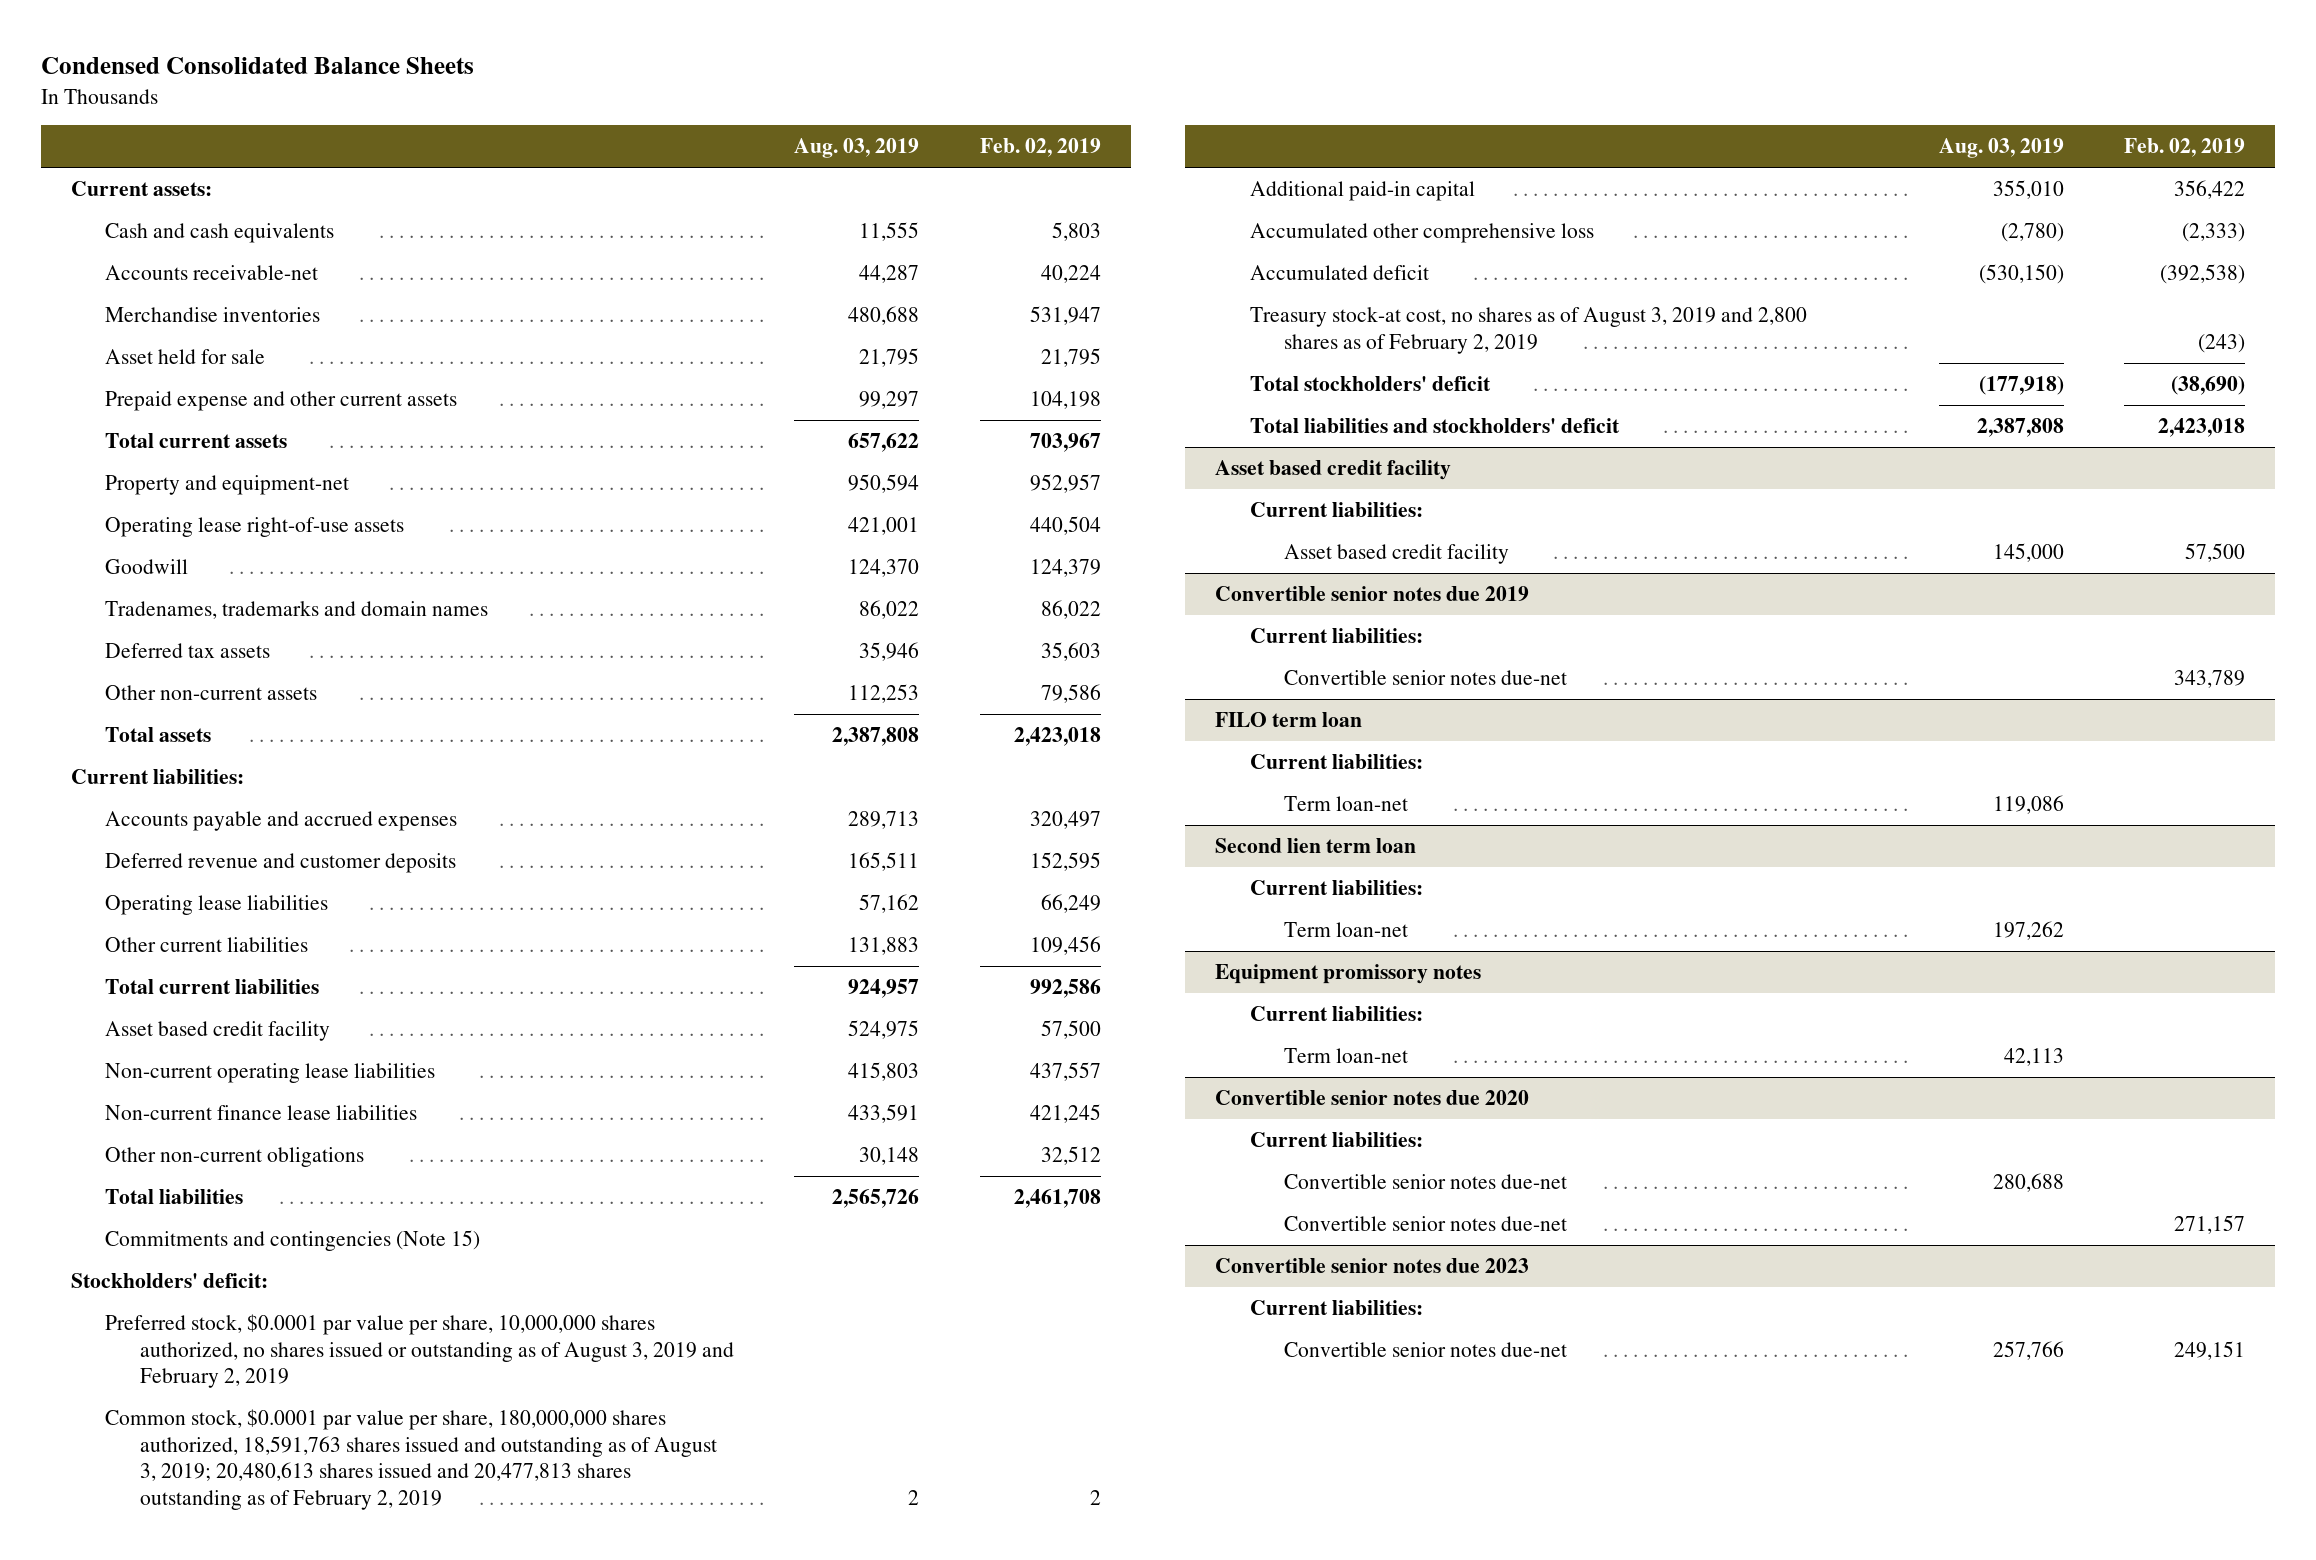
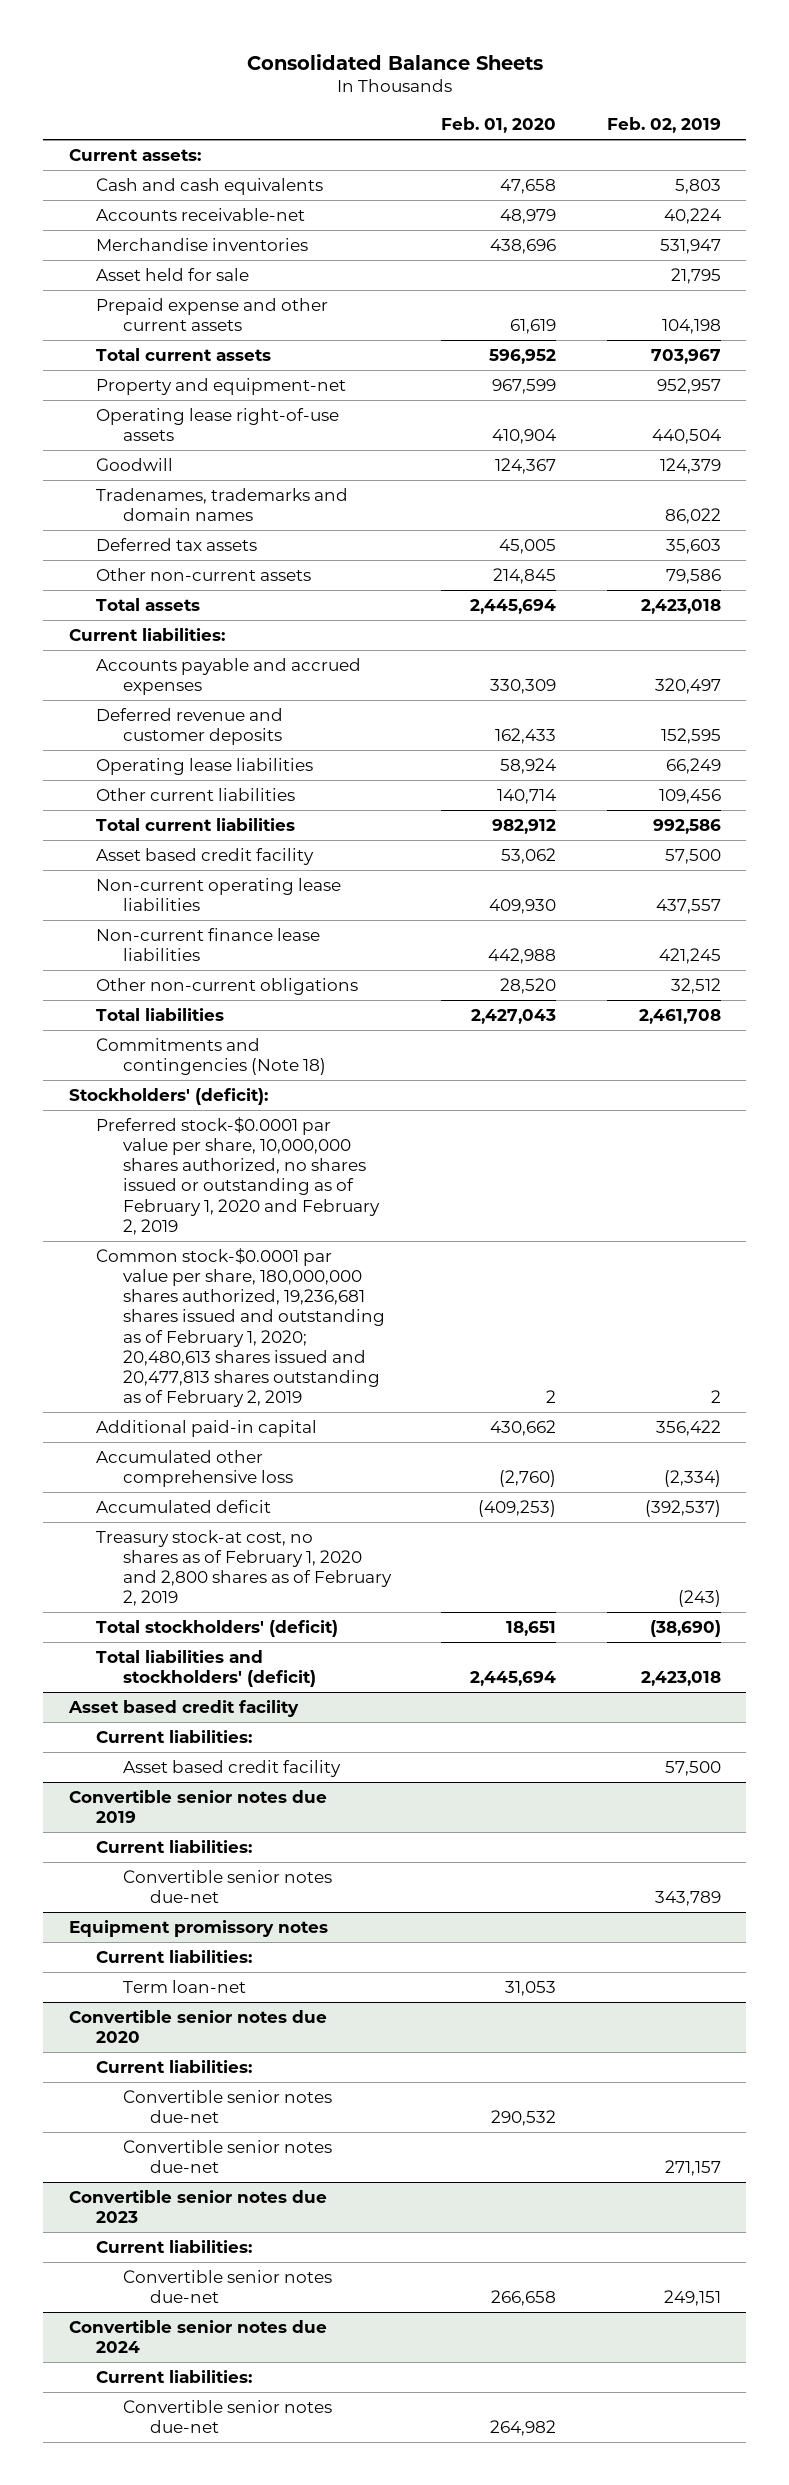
[40,57,474,75] Condensed Consolidated Balance Sheets -> [246,53,543,70] Consolidated Balance Sheets
[794,138,920,159] Aug. 03, 2019 -> none
none -> [441,117,557,134] Feb. 01, 2020
[105,1230,481,1252] Commitments and contingencies (Note 15) -> [95,1037,326,1076] Commitments and contingencies (Note 18)
[70,1273,268,1289] Stockholders' deficit: -> [68,1087,268,1105] Stockholders' (deficit):
[105,1314,734,1389] Preferred stock, $0.0001 par value per share, 10,000,000 shares authorized, no shares issued or outstanding as of August 3, 2019 and February 2, 2019 -> [95,1116,380,1235] Preferred stock-$0.0001 par value per share, 10,000,000 shares authorized, no shares issued or outstanding as of February 1, 2020 and February 2, 2019
[105,1409,717,1511] Common stock, $0.0001 par value per share, 180,000,000 shares authorized, 18,591,763 shares issued and outstanding as of August 3, 2019; 20,480,613 shares issued and 20,477,813 shares outstanding as of February 2, 2019 -> [95,1247,385,1408] Common stock-$0.0001 par value per share, 180,000,000 shares authorized, 19,236,681 shares issued and outstanding as of February 1, 2020; 20,480,613 shares issued and 20,477,813 shares outstanding as of February 2, 2019
[2182,223,2246,243] (2,333) -> [663,1470,721,1488] (2,334)
[2160,264,2246,285] (392,538) -> [644,1499,721,1517] (392,537)
[1249,307,1807,354] Treasury stock-at cost, no shares as of August 3, 2019 and 2,800 shares as of February 2, 2019 -> [95,1529,392,1607] Treasury stock-at cost, no shares as of February 1, 2020 and 2,800 shares as of February 2, 2019
[1249,376,1491,392] Total stockholders' deficit -> [95,1619,338,1637] Total stockholders' (deficit)
[1249,418,1620,434] Total liabilities and stockholders' deficit -> [95,1649,316,1688] Total liabilities and stockholders' (deficit)
[1215,712,1363,728] FILO term loan -> none
[1249,754,1423,770] Current liabilities: -> none
[1284,796,1409,812] Term loan-net -> none
[1215,838,1417,854] Second lien term loan -> none
[1249,880,1423,896] Current liabilities: -> none
[1284,922,1409,938] Term loan-net -> none
none -> [68,2319,327,2354] Convertible senior notes due 2024
none -> [95,2369,252,2383] Current liabilities:
none -> [122,2399,332,2434] Convertible senior notes due-net

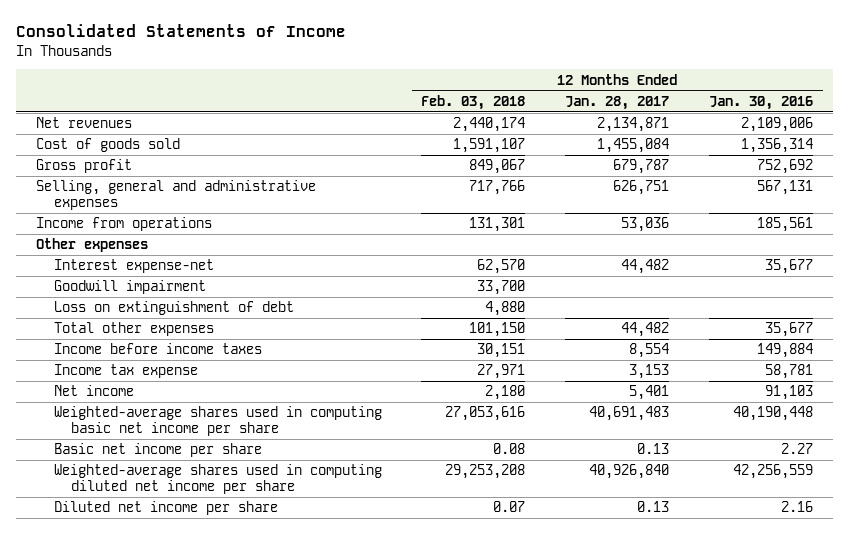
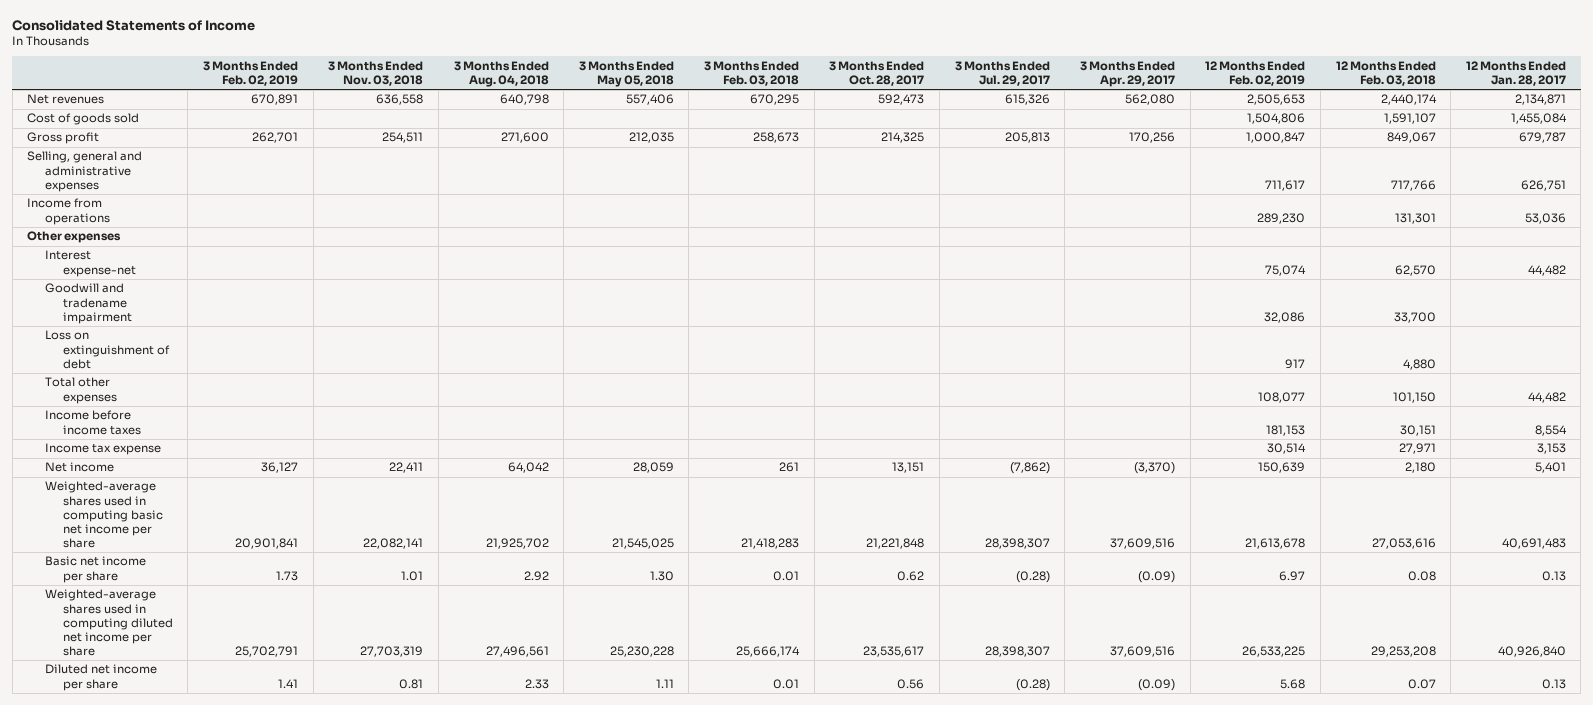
[708,95,813,110] Jan. 30, 2016 -> none
none -> [203,60,299,87] 3 Months Ended Feb. 02, 2019
none -> [328,60,424,87] 3 Months Ended Nov. 03, 2018
none -> [453,60,549,88] 3 Months Ended Aug. 04, 2018
none -> [578,60,674,88] 3 Months Ended May 05, 2018
none -> [704,60,800,87] 3 Months Ended Feb. 03, 2018
none -> [829,60,925,87] 3 Months Ended Oct. 28, 2017
none -> [954,60,1050,87] 3 Months Ended Jul. 29, 2017
none -> [1079,60,1175,88] 3 Months Ended Apr. 29, 2017
none -> [1205,60,1306,87] 12 Months Ended Feb. 02, 2019
[53,280,206,295] Goodwill impairment -> [45,283,132,324] Goodwill and tradename impairment

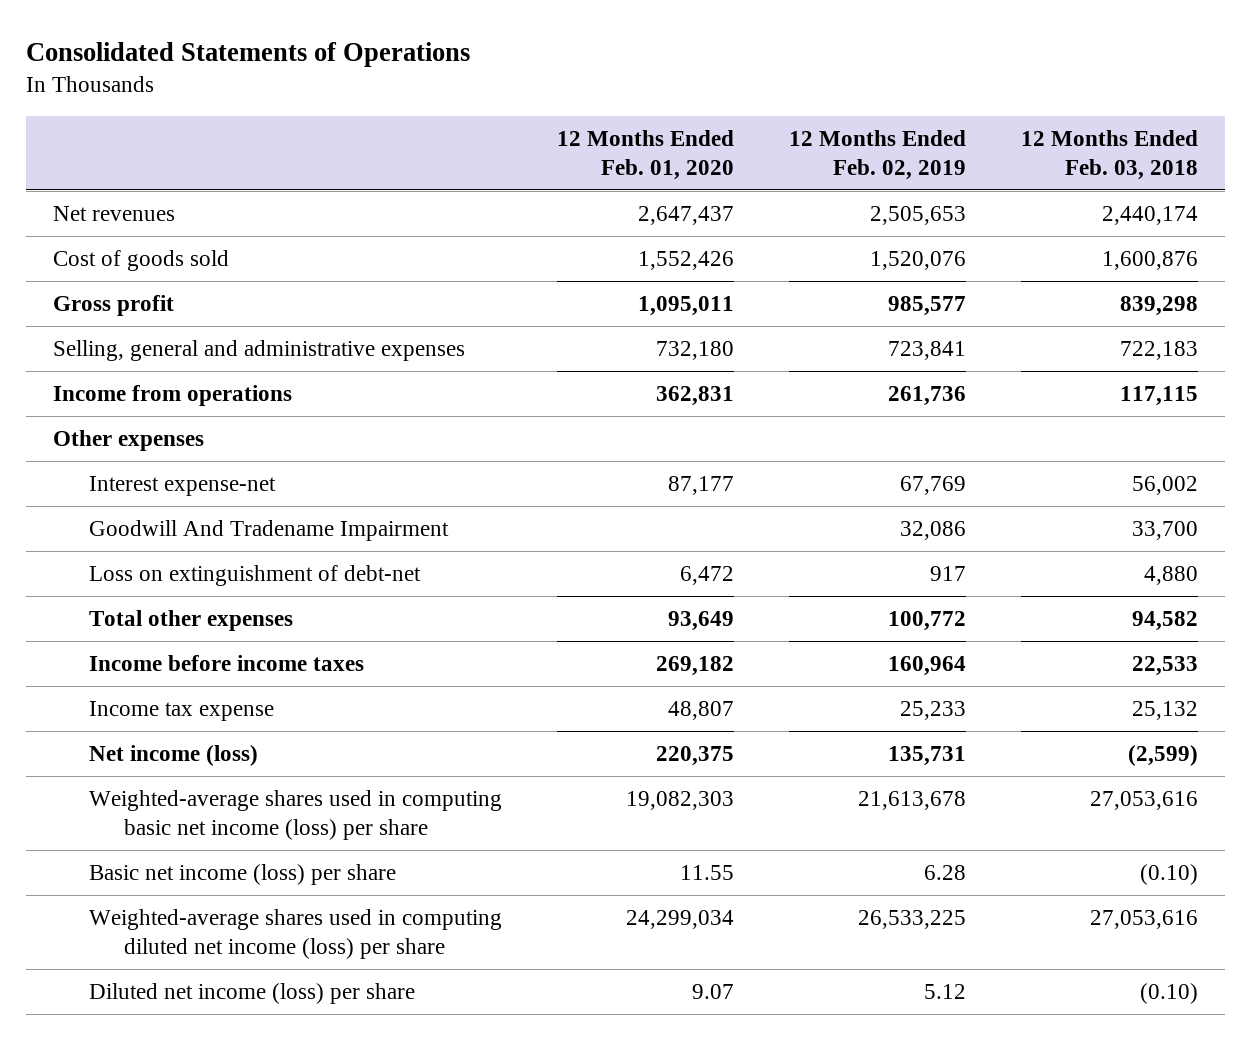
[12,19,256,31] Consolidated Statements of Income -> [25,42,470,68] Consolidated Statements of Operations
[203,60,299,87] 3 Months Ended Feb. 02, 2019 -> none
[328,60,424,87] 3 Months Ended Nov. 03, 2018 -> none
[453,60,549,88] 3 Months Ended Aug. 04, 2018 -> none
[578,60,674,88] 3 Months Ended May 05, 2018 -> none
[704,60,800,87] 3 Months Ended Feb. 03, 2018 -> none
[829,60,925,87] 3 Months Ended Oct. 28, 2017 -> none
[954,60,1050,87] 3 Months Ended Jul. 29, 2017 -> none
[1079,60,1175,88] 3 Months Ended Apr. 29, 2017 -> none
[1465,60,1566,87] 12 Months Ended Jan. 28, 2017 -> none
none -> [556,129,734,180] 12 Months Ended Feb. 01, 2020
[1247,113,1306,125] 1,504,806 -> [869,251,966,271] 1,520,076
[1383,113,1436,125] 1,591,107 -> [1101,251,1198,271] 1,600,876
[1246,132,1306,144] 1,000,847 -> [887,296,966,317] 985,577
[1386,132,1436,144] 849,067 -> [1119,296,1198,317] 839,298
[1265,179,1306,191] 711,617 -> [887,341,966,361] 723,841
[1390,179,1436,191] 717,766 -> [1119,341,1198,361] 722,183
[1257,212,1306,224] 289,230 -> [887,386,966,407] 261,736
[1394,212,1436,224] 131,301 -> [1119,386,1198,407] 117,115
[1265,264,1307,276] 75,074 -> [899,476,966,496] 67,769
[1394,264,1436,276] 62,570 -> [1131,476,1198,496] 56,002
[45,283,132,324] Goodwill and tradename impairment -> [88,520,449,542] Goodwill And Tradename Impairment
[45,330,170,369] Loss on extinguishment of debt -> [88,565,421,587] Loss on extinguishment of debt-net
[1258,391,1306,403] 108,077 -> [887,611,966,632] 100,772
[1392,391,1436,403] 101,150 -> [1131,611,1198,632] 94,582
[1266,424,1306,436] 181,153 -> [887,656,966,677] 160,964
[1399,424,1436,436] 30,151 -> [1131,656,1198,677] 22,533
[1267,443,1307,455] 30,514 -> [899,701,966,721] 25,233
[1398,443,1436,455] 27,971 -> [1131,701,1198,721] 25,132
[45,462,115,473] Net income -> [88,745,258,767] Net income (loss)
[1258,462,1306,474] 150,639 -> [887,746,966,767] 135,731
[1404,462,1436,474] 2,180 -> [1127,745,1198,767] (2,599)
[45,481,163,549] Weighted-average shares used in computing basic net income per share -> [88,790,502,841] Weighted-average shares used in computing basic net income (loss) per share
[45,556,147,583] Basic net income per share -> [88,864,396,886] Basic net income (loss) per share
[1279,570,1306,581] 6.97 -> [923,865,966,881] 6.28
[1407,570,1436,581] 0.08 -> [1139,864,1198,886] (0.10)
[45,589,173,657] Weighted-average shares used in computing diluted net income per share -> [88,909,502,960] Weighted-average shares used in computing diluted net income (loss) per share
[1370,646,1436,658] 29,253,208 -> [1089,910,1198,930] 27,053,616
[45,664,158,691] Diluted net income per share -> [88,983,415,1005] Diluted net income (loss) per share
[1280,678,1306,689] 5.68 -> [923,984,966,1000] 5.12
[1407,678,1436,689] 0.07 -> [1139,983,1198,1005] (0.10)

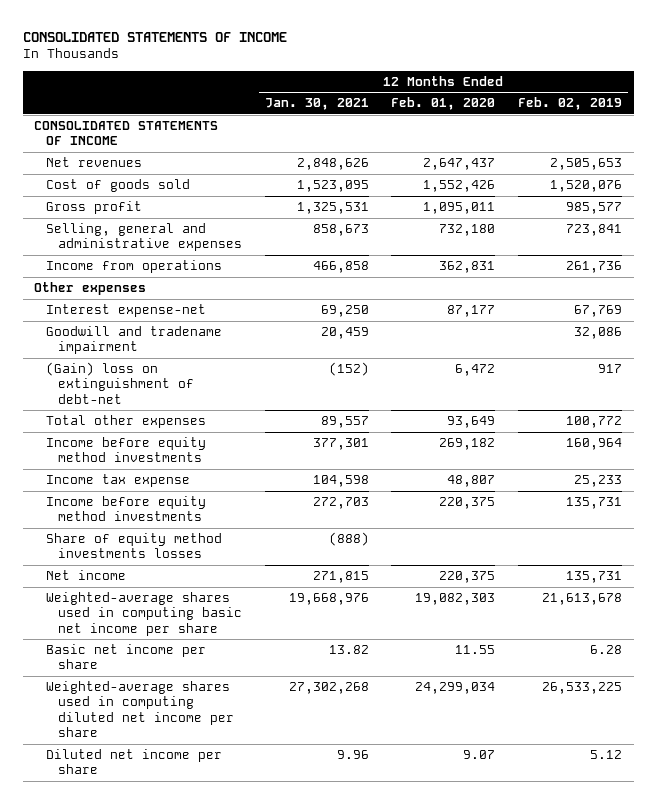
[25,42,470,68] Consolidated Statements of Operations -> [22,31,287,42] CONSOLIDATED STATEMENTS OF INCOME
[1020,129,1198,180] 12 Months Ended Feb. 03, 2018 -> none
none -> [264,98,369,111] Jan. 30, 2021
none -> [34,121,219,146] CONSOLIDATED STATEMENTS OF INCOME
[88,520,449,542] Goodwill And Tradename Impairment -> [45,326,222,355] Goodwill and tradename impairment
[88,565,421,587] Loss on extinguishment of debt-net -> [45,362,194,404] (Gain) loss on extinguishment of debt-net
[88,655,364,672] Income before income taxes -> [45,437,206,463] Income before equity method investments
none -> [45,496,206,522] Income before equity method investments
none -> [45,533,222,559] Share of equity method investments losses
[88,745,258,767] Net income (loss) -> [45,570,126,581] Net income
[88,790,502,841] Weighted-average shares used in computing basic net income (loss) per share -> [45,592,242,636] Weighted-average shares used in computing basic net income per share
[88,864,396,886] Basic net income (loss) per share -> [45,644,206,670] Basic net income per share
[88,909,502,960] Weighted-average shares used in computing diluted net income (loss) per share -> [45,681,234,738] Weighted-average shares used in computing diluted net income per share
[88,983,415,1005] Diluted net income (loss) per share -> [45,749,222,775] Diluted net income per share

